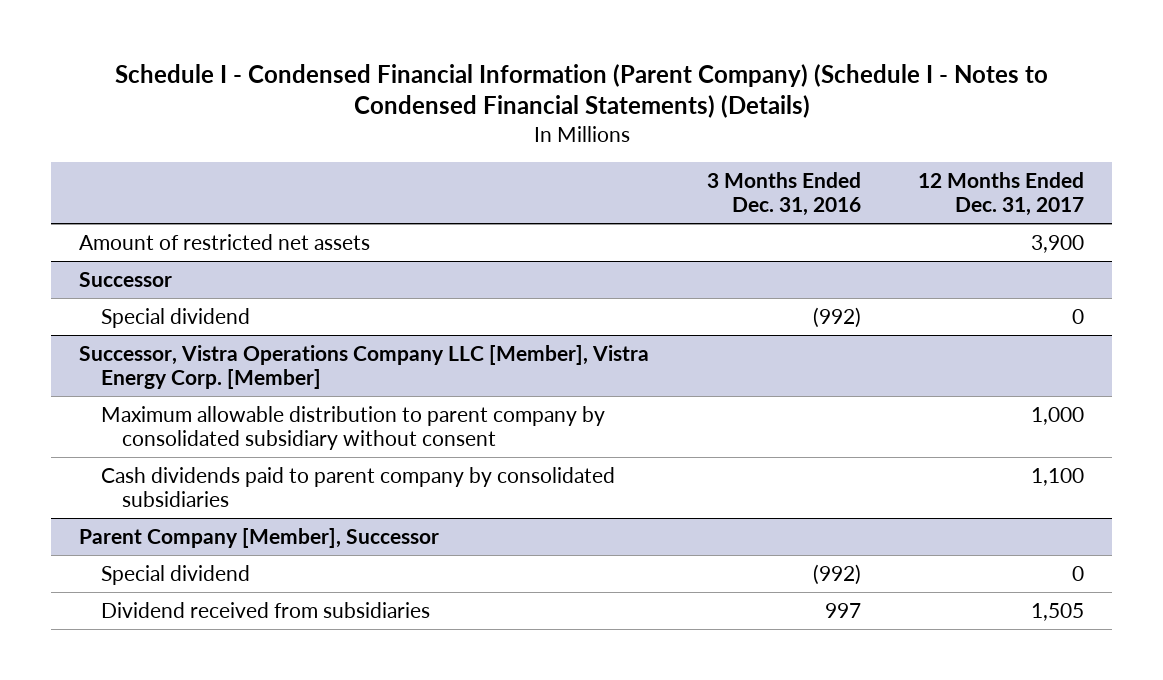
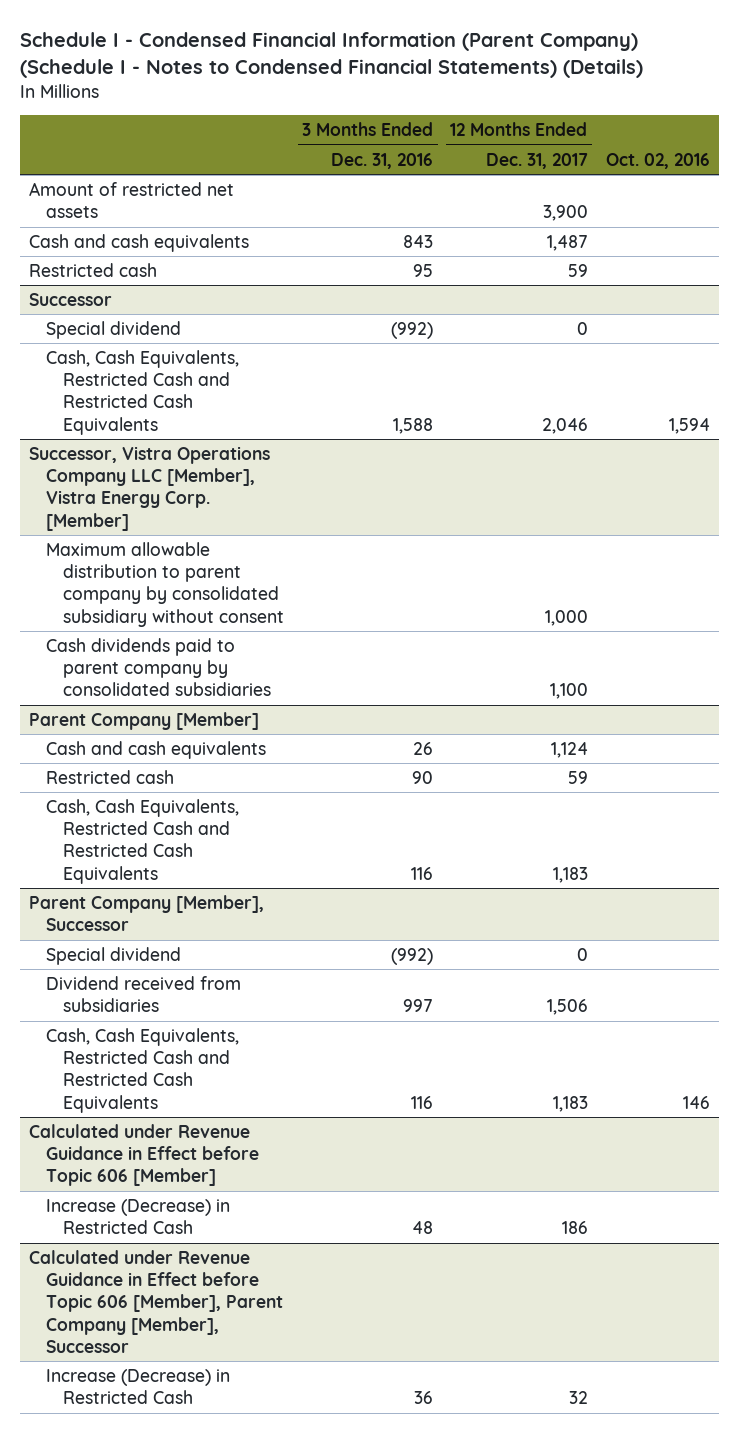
none -> [605,152,710,169] Oct. 02, 2016
none -> [28,233,249,252] Cash and cash equivalents
none -> [28,262,157,277] Restricted cash
none -> [46,349,240,435] Cash, Cash Equivalents, Restricted Cash and Restricted Cash Equivalents
none -> [28,711,259,730] Parent Company [Member]
none -> [46,740,267,759] Cash and cash equivalents
none -> [46,769,175,784] Restricted cash
none -> [46,798,240,884] Cash, Cash Equivalents, Restricted Cash and Restricted Cash Equivalents
[1030,602,1084,621] 1,505 -> [546,999,588,1016] 1,506
none -> [46,1027,240,1113] Cash, Cash Equivalents, Restricted Cash and Restricted Cash Equivalents
none -> [28,1123,260,1187] Calculated under Revenue Guidance in Effect before Topic 606 [Member]
none -> [46,1198,231,1235] Increase (Decrease) in Restricted Cash
none -> [28,1249,284,1353] Calculated under Revenue Guidance in Effect before Topic 606 [Member], Parent Company [Member], Successor
none -> [46,1368,231,1405] Increase (Decrease) in Restricted Cash

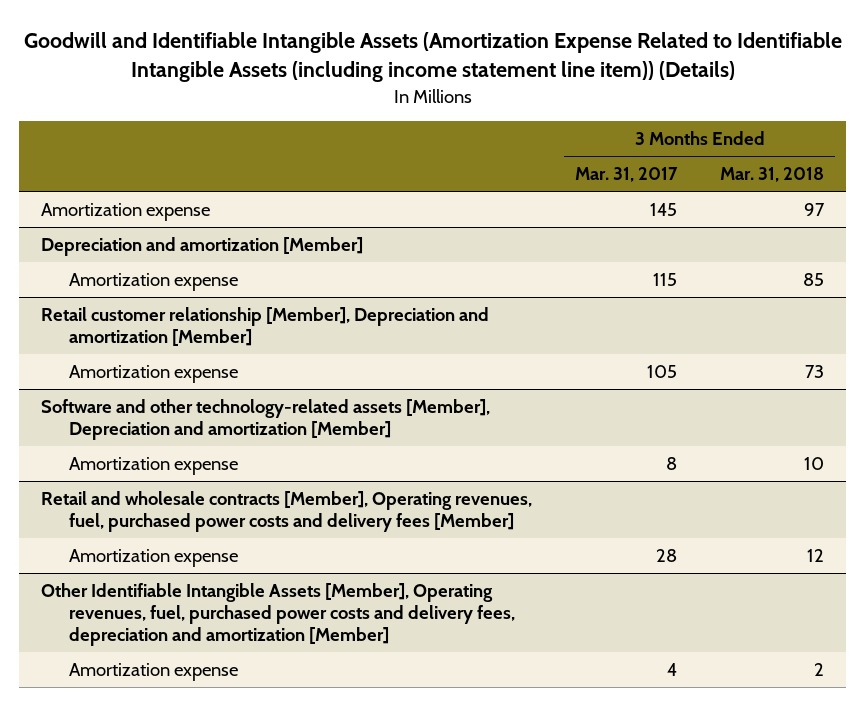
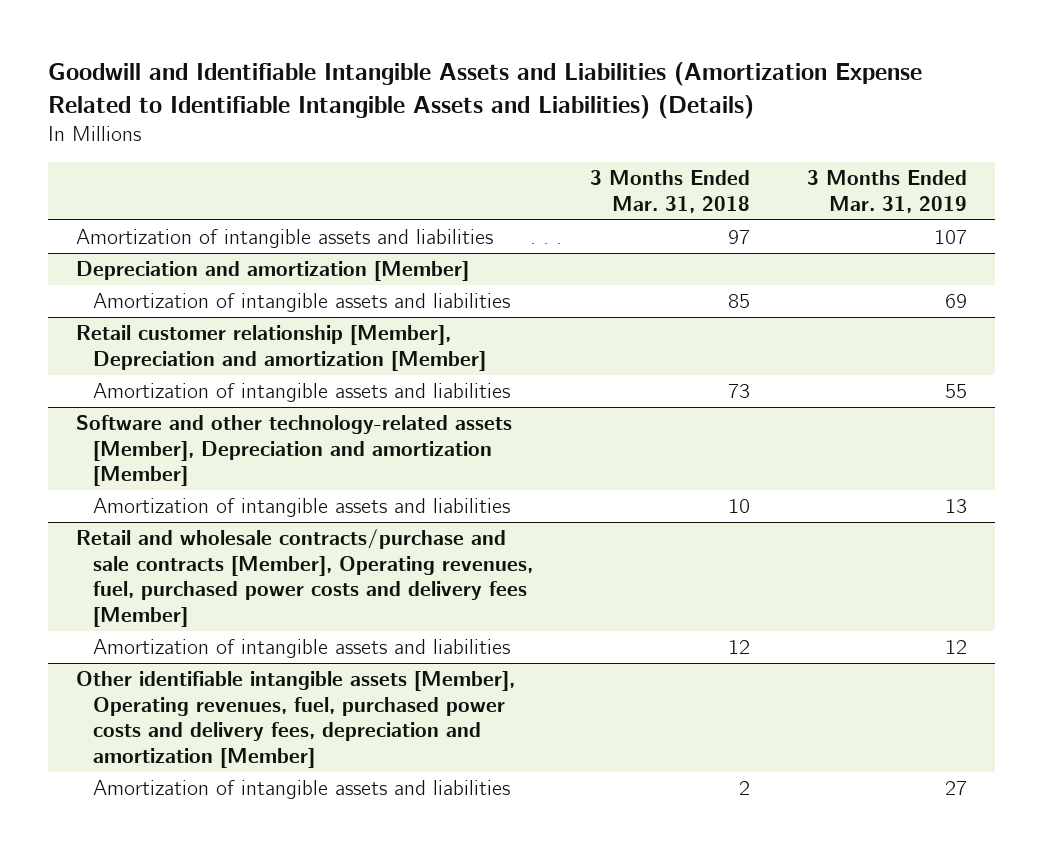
[23,32,842,83] Goodwill and Identifiable Intangible Assets (Amortization Expense Related to Identifiable Intangible Assets (including income statement line item)) (Details) -> [47,62,922,119] Goodwill and Identifiable Intangible Assets and Liabilities (Amortization Expense Related to Identifiable Intangible Assets and Liabilities) (Details)
[575,167,679,183] Mar. 31, 2017 -> none
none -> [806,170,967,213] 3 Months Ended Mar. 31, 2019
[40,203,210,222] Amortization expense -> none
none -> [75,229,493,249] Amortization of intangible assets and liabilities
[68,273,238,292] Amortization expense -> none
none -> [93,293,511,313] Amortization of intangible assets and liabilities
[68,365,238,384] Amortization expense -> none
none -> [93,383,511,403] Amortization of intangible assets and liabilities
[68,457,238,476] Amortization expense -> none
[68,549,238,568] Amortization expense -> none
[68,663,238,682] Amortization expense -> none
none -> [93,498,511,518] Amortization of intangible assets and liabilities
[40,491,532,532] Retail and wholesale contracts [Member], Operating revenues, fuel, purchased power costs and delivery fees [Member] -> [75,529,534,627] Retail and wholesale contracts/purchase and sale contracts [Member], Operating revenues, fuel, purchased power costs and delivery fees [Member]
none -> [93,639,511,659] Amortization of intangible assets and liabilities
[40,583,515,646] Other Identifiable Intangible Assets [Member], Operating revenues, fuel, purchased power costs and delivery fees, depreciation and amortization [Member] -> [75,671,515,768] Other identifiable intangible assets [Member], Operating revenues, fuel, purchased power costs and delivery fees, depreciation and amortization [Member]
none -> [93,780,511,800] Amortization of intangible assets and liabilities

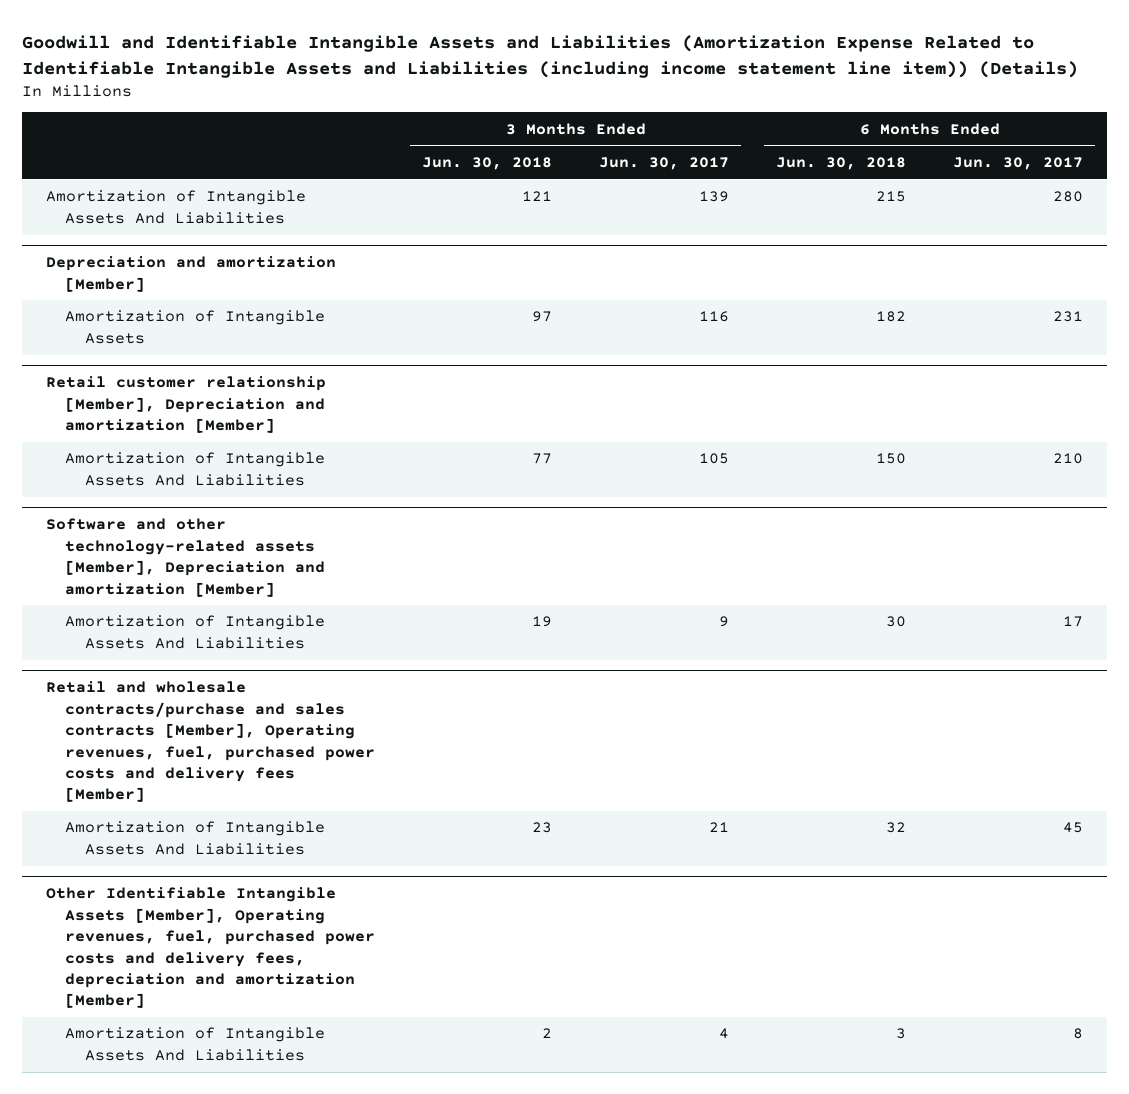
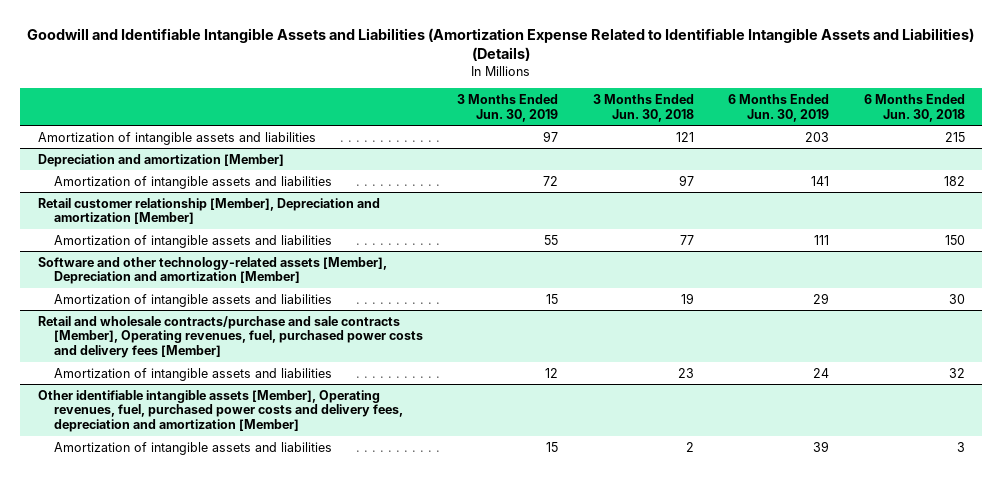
[22,34,1079,78] Goodwill and Identifiable Intangible Assets and Liabilities (Amortization Expense Related to Identifiable Intangible Assets and Liabilities (including income statement line item)) (Details) -> [27,27,975,62] Goodwill and Identifiable Intangible Assets and Liabilities (Amortization Expense Related to Identifiable Intangible Assets and Liabilities) (Details)
[599,157,730,171] Jun. 30, 2017 -> none
[953,157,1084,171] Jun. 30, 2017 -> none
none -> [457,94,559,122] 3 Months Ended Jun. 30, 2019
none -> [728,94,830,122] 6 Months Ended Jun. 30, 2019
[45,190,306,224] Amortization of Intangible Assets And Liabilities -> [37,131,316,145] Amortization of intangible assets and liabilities
[65,310,326,344] Amortization of Intangible Assets -> [53,175,332,189] Amortization of intangible assets and liabilities
[65,452,326,486] Amortization of Intangible Assets And Liabilities -> [53,234,332,248] Amortization of intangible assets and liabilities
[65,615,326,649] Amortization of Intangible Assets And Liabilities -> [53,293,332,307] Amortization of intangible assets and liabilities
[45,681,376,803] Retail and wholesale contracts/purchase and sales contracts [Member], Operating revenues, fuel, purchased power costs and delivery fees [Member] -> [37,315,423,359] Retail and wholesale contracts/purchase and sale contracts [Member], Operating revenues, fuel, purchased power costs and delivery fees [Member]
[65,821,326,855] Amortization of Intangible Assets And Liabilities -> [53,367,332,381] Amortization of intangible assets and liabilities
[45,887,376,1009] Other Identifiable Intangible Assets [Member], Operating revenues, fuel, purchased power costs and delivery fees, depreciation and amortization [Member] -> [37,389,403,433] Other identifiable intangible assets [Member], Operating revenues, fuel, purchased power costs and delivery fees, depreciation and amortization [Member]
[65,1027,326,1061] Amortization of Intangible Assets And Liabilities -> [53,441,332,455] Amortization of intangible assets and liabilities

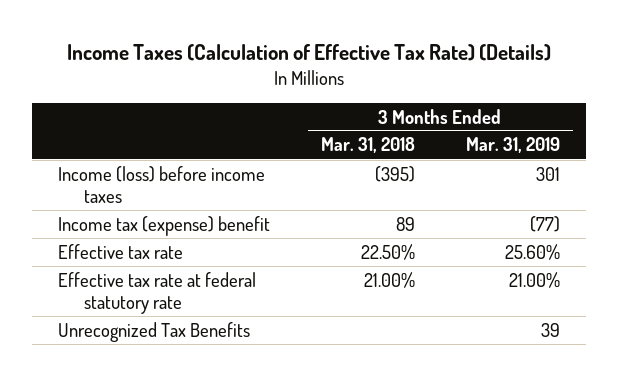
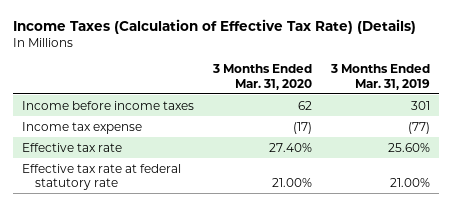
[320,137,415,154] Mar. 31, 2018 -> none
none -> [211,64,312,90] 3 Months Ended Mar. 31, 2020
[57,165,265,203] Income (loss) before income taxes -> [22,100,195,110] Income before income taxes
[57,215,270,236] Income tax (expense) benefit -> [22,121,143,134] Income tax expense
[57,321,250,342] Unrecognized Tax Benefits -> none

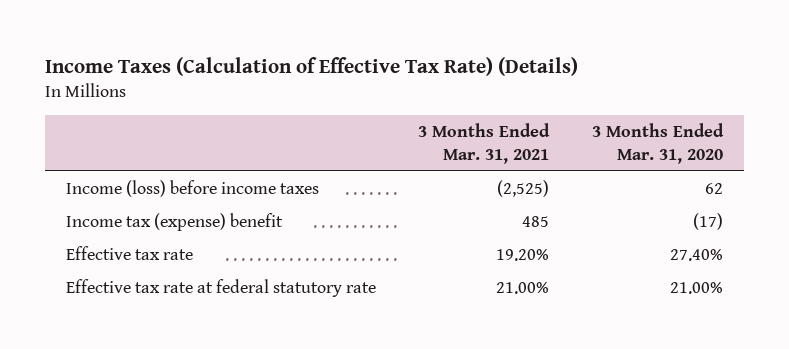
[329,64,430,90] 3 Months Ended Mar. 31, 2019 -> none
none -> [418,123,551,164] 3 Months Ended Mar. 31, 2021
[22,100,195,110] Income before income taxes -> [65,180,319,198] Income (loss) before income taxes
[22,121,143,134] Income tax expense -> [65,213,283,232] Income tax (expense) benefit

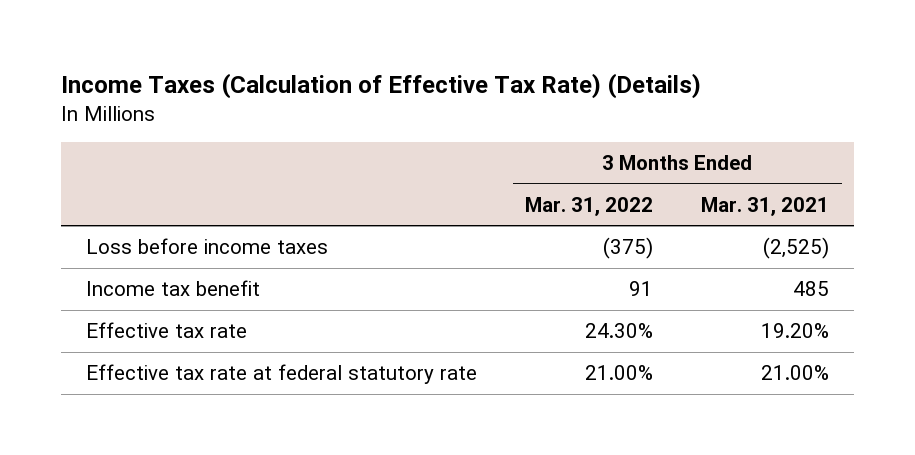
[591,123,724,164] 3 Months Ended Mar. 31, 2020 -> none
none -> [524,196,653,216] Mar. 31, 2022
[65,180,319,198] Income (loss) before income taxes -> [85,238,328,255] Loss before income taxes
[65,213,283,232] Income tax (expense) benefit -> [85,280,260,297] Income tax benefit

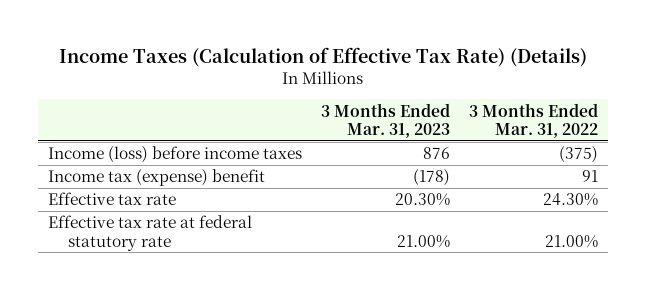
[701,196,830,216] Mar. 31, 2021 -> none
none -> [320,102,450,138] 3 Months Ended Mar. 31, 2023
[85,238,328,255] Loss before income taxes -> [47,146,302,164] Income (loss) before income taxes
[85,280,260,297] Income tax benefit -> [47,169,265,187] Income tax (expense) benefit

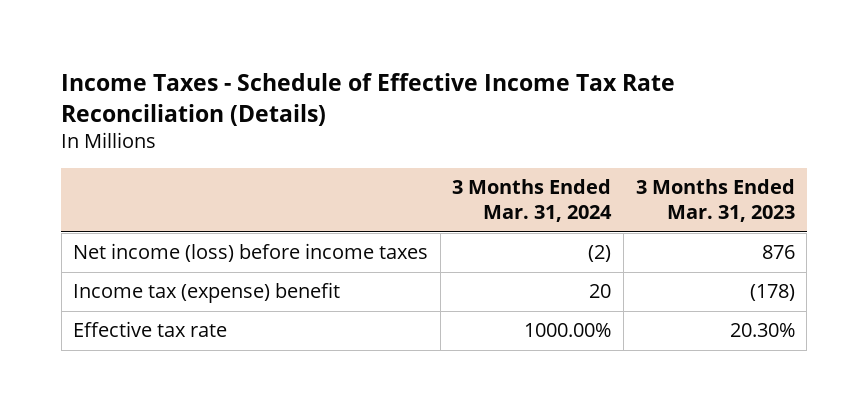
[58,46,587,67] Income Taxes (Calculation of Effective Tax Rate) (Details) -> [61,73,676,126] Income Taxes - Schedule of Effective Income Tax Rate Reconciliation (Details)
[469,102,599,138] 3 Months Ended Mar. 31, 2022 -> none
none -> [452,179,613,223] 3 Months Ended Mar. 31, 2024
[47,146,302,164] Income (loss) before income taxes -> [73,243,429,263] Net income (loss) before income taxes
[47,215,252,251] Effective tax rate at federal statutory rate -> none

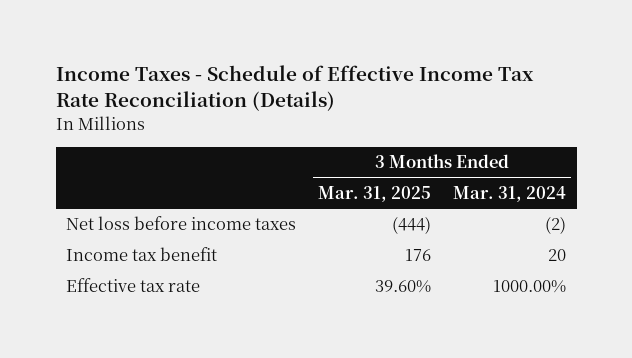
[635,179,795,223] 3 Months Ended Mar. 31, 2023 -> none
none -> [318,185,432,202] Mar. 31, 2025
[73,243,429,263] Net income (loss) before income taxes -> [66,216,297,231] Net loss before income taxes
[73,282,341,304] Income tax (expense) benefit -> [66,247,218,262] Income tax benefit

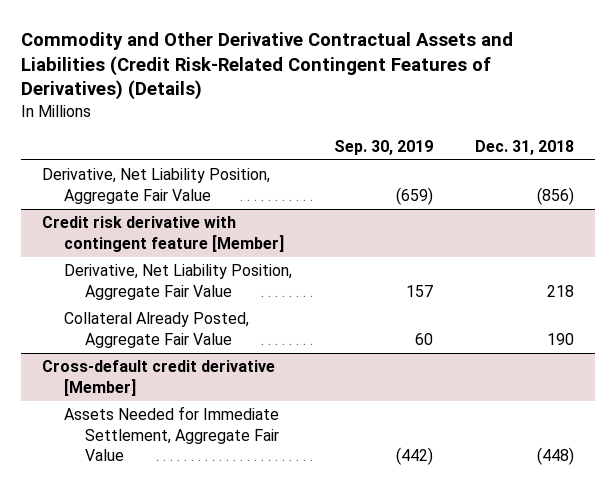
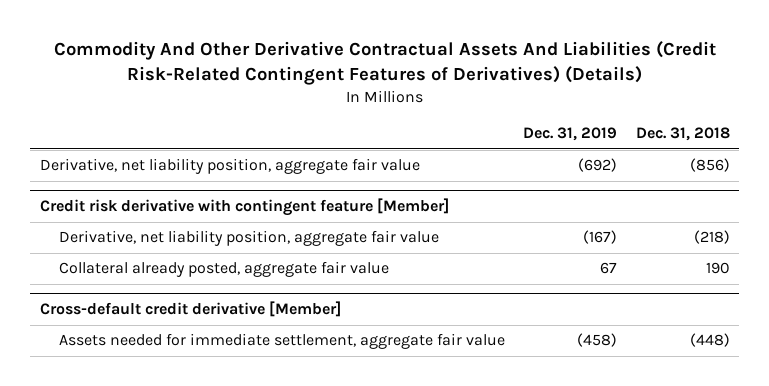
[21,32,514,101] Commodity and Other Derivative Contractual Assets and Liabilities (Credit Risk-Related Contingent Features of Derivatives) (Details) -> [53,41,716,86] Commodity And Other Derivative Contractual Assets And Liabilities (Credit Risk-Related Contingent Features of Derivatives) (Details)
[333,139,433,155] Sep. 30, 2019 -> none
none -> [523,127,618,142] Dec. 31, 2019
[42,168,271,204] Derivative, Net Liability Position, Aggregate Fair Value -> [39,158,420,175] Derivative, net liability position, aggregate fair value
[63,264,292,300] Derivative, Net Liability Position, Aggregate Fair Value -> [58,230,439,247] Derivative, net liability position, aggregate fair value
[546,284,574,297] 218 -> [693,230,730,245] (218)
[63,312,249,348] Collateral Already Posted, Aggregate Fair Value -> [58,261,389,278] Collateral already posted, aggregate fair value
[63,406,279,462] Assets Needed for Immediate Settlement, Aggregate Fair Value -> [58,333,505,350] Assets needed for immediate settlement, aggregate fair value

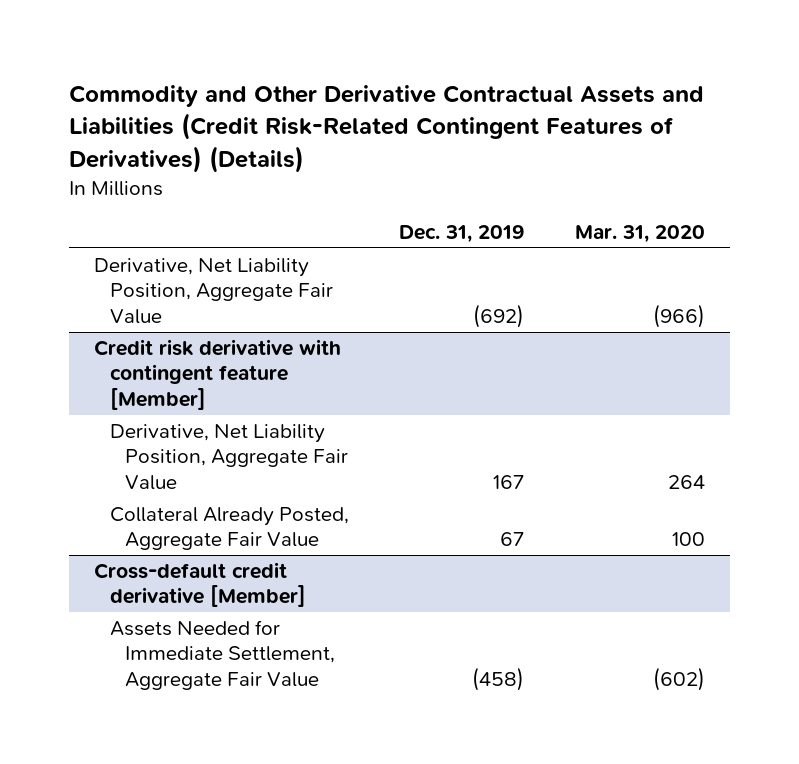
[53,41,716,86] Commodity And Other Derivative Contractual Assets And Liabilities (Credit Risk-Related Contingent Features of Derivatives) (Details) -> [69,84,705,174] Commodity and Other Derivative Contractual Assets and Liabilities (Credit Risk-Related Contingent Features of Derivatives) (Details)
[635,127,730,142] Dec. 31, 2018 -> none
none -> [574,225,705,244] Mar. 31, 2020
[39,158,420,175] Derivative, net liability position, aggregate fair value -> [94,257,333,325] Derivative, Net Liability Position, Aggregate Fair Value
[58,230,439,247] Derivative, net liability position, aggregate fair value -> [109,423,349,491] Derivative, Net Liability Position, Aggregate Fair Value
[583,230,618,245] (167) -> [493,475,525,490] 167
[58,261,389,278] Collateral already posted, aggregate fair value -> [109,506,349,551] Collateral Already Posted, Aggregate Fair Value
[58,333,505,350] Assets needed for immediate settlement, aggregate fair value -> [109,619,336,691] Assets Needed for Immediate Settlement, Aggregate Fair Value

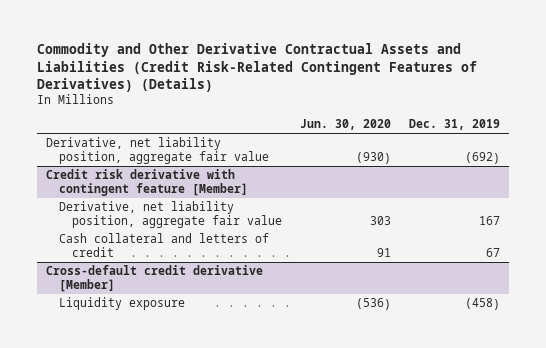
[574,225,705,244] Mar. 31, 2020 -> none
none -> [300,119,392,131] Jun. 30, 2020
[94,257,333,325] Derivative, Net Liability Position, Aggregate Fair Value -> [45,136,270,165] Derivative, net liability position, aggregate fair value
[109,423,349,491] Derivative, Net Liability Position, Aggregate Fair Value -> [59,200,283,229] Derivative, net liability position, aggregate fair value
[109,506,349,551] Collateral Already Posted, Aggregate Fair Value -> [59,232,270,258] Cash collateral and letters of credit
[109,619,336,691] Assets Needed for Immediate Settlement, Aggregate Fair Value -> [59,296,186,310] Liquidity exposure

